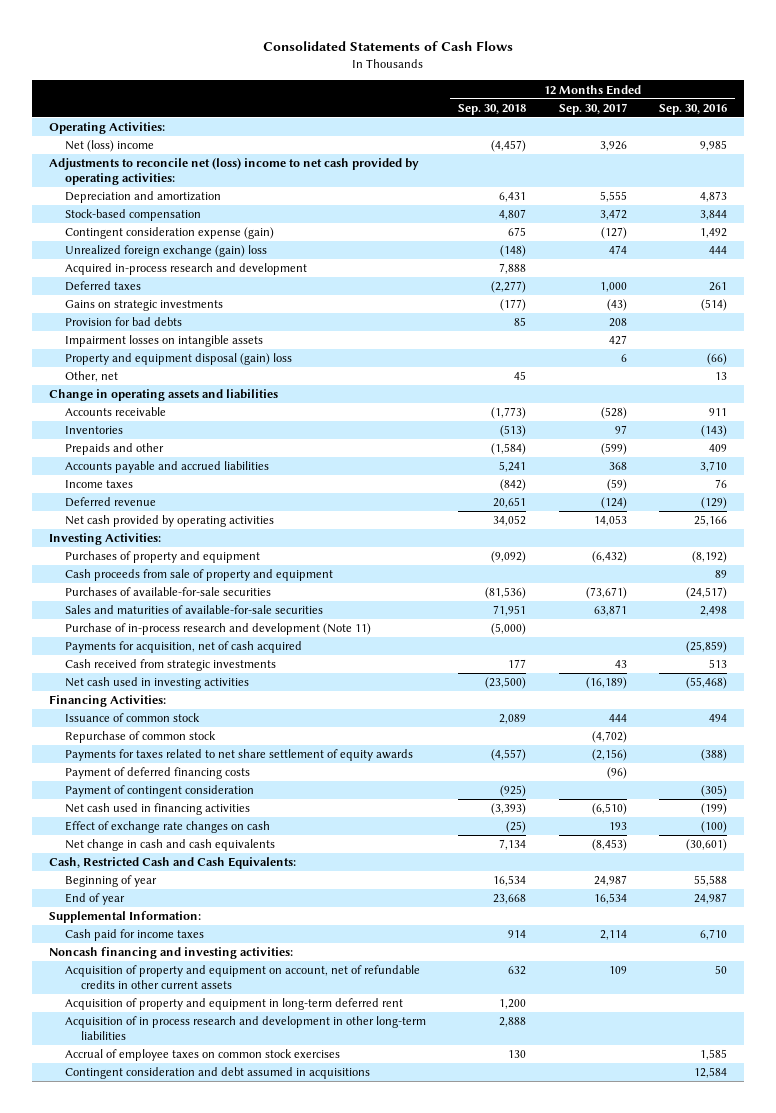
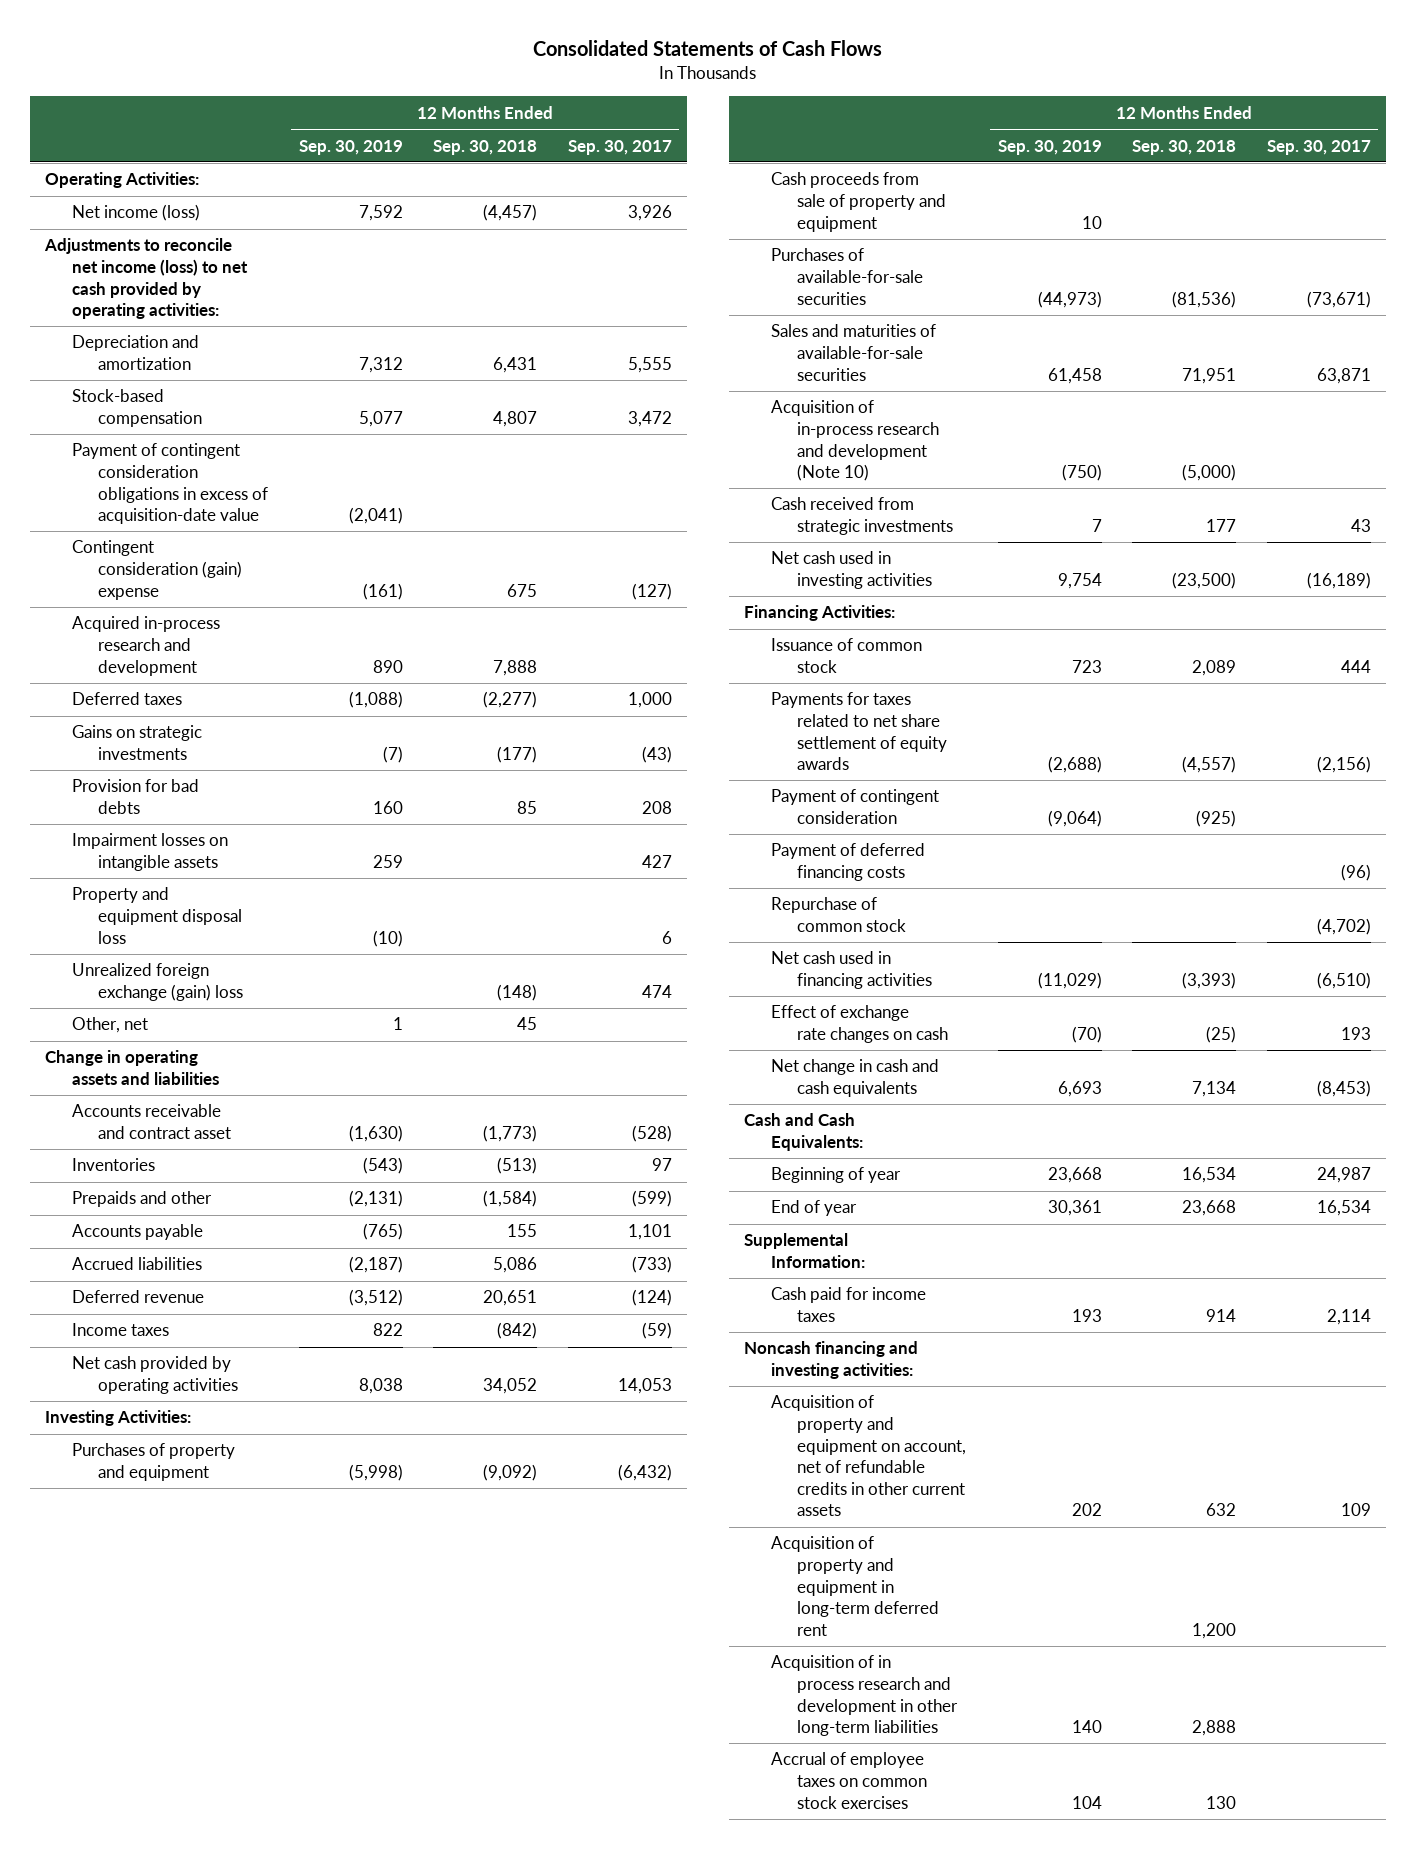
[659,103,728,115] Sep. 30, 2016 -> none
none -> [298,139,403,155] Sep. 30, 2019
[64,140,154,153] Net (loss) income -> [71,204,200,222] Net income (loss)
[48,158,419,186] Adjustments to reconcile net (loss) income to net cash provided by operating activities: -> [44,238,248,320] Adjustments to reconcile net income (loss) to net cash provided by operating activities:
none -> [71,443,269,525] Payment of contingent consideration obligations in excess of acquisition-date value
[64,227,274,240] Contingent consideration expense (gain) -> [71,540,243,600] Contingent consideration (gain) expense
[64,353,292,366] Property and equipment disposal (gain) loss -> [71,887,243,944] Property and equipment disposal loss
[64,245,267,258] Unrealized foreign exchange (gain) loss -> [71,963,244,1002] Unrealized foreign exchange (gain) loss
[64,407,166,417] Accounts receivable -> [71,1104,232,1140] Accounts receivable and contract asset
[64,461,269,474] Accounts payable and accrued liabilities -> none
none -> [71,1224,203,1241] Accounts payable
none -> [71,1257,202,1271] Accrued liabilities
[64,480,133,489] Income taxes -> [71,1323,169,1337] Income taxes
[64,641,302,654] Payments for acquisition, net of cash acquired -> none
[64,623,371,636] Purchase of in-process research and development (Note 11) -> [770,400,940,482] Acquisition of in-process research and development (Note 10)
[64,767,250,780] Payment of deferred financing costs -> [770,843,925,882] Payment of deferred financing costs
[64,731,216,744] Repurchase of common stock -> [770,897,907,933] Repurchase of common stock
[48,857,296,870] Cash, Restricted Cash and Cash Equivalents: -> [744,1113,863,1152] Cash and Cash Equivalents:
[64,1067,370,1080] Contingent consideration and debt assumed in acquisitions -> none

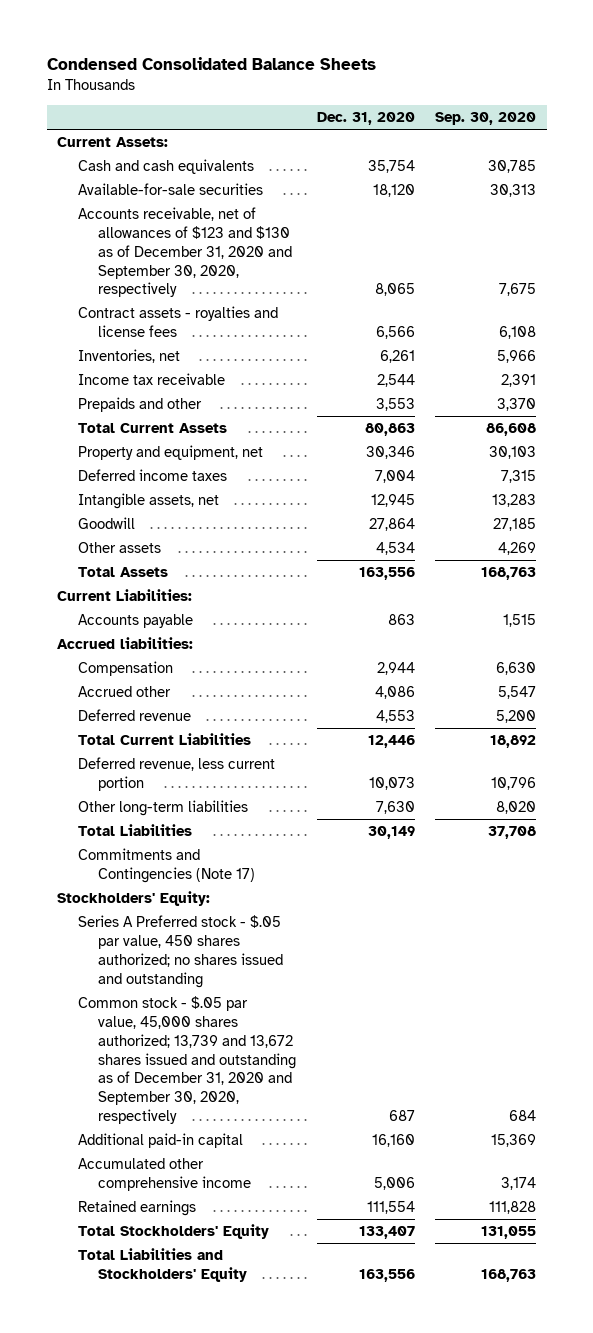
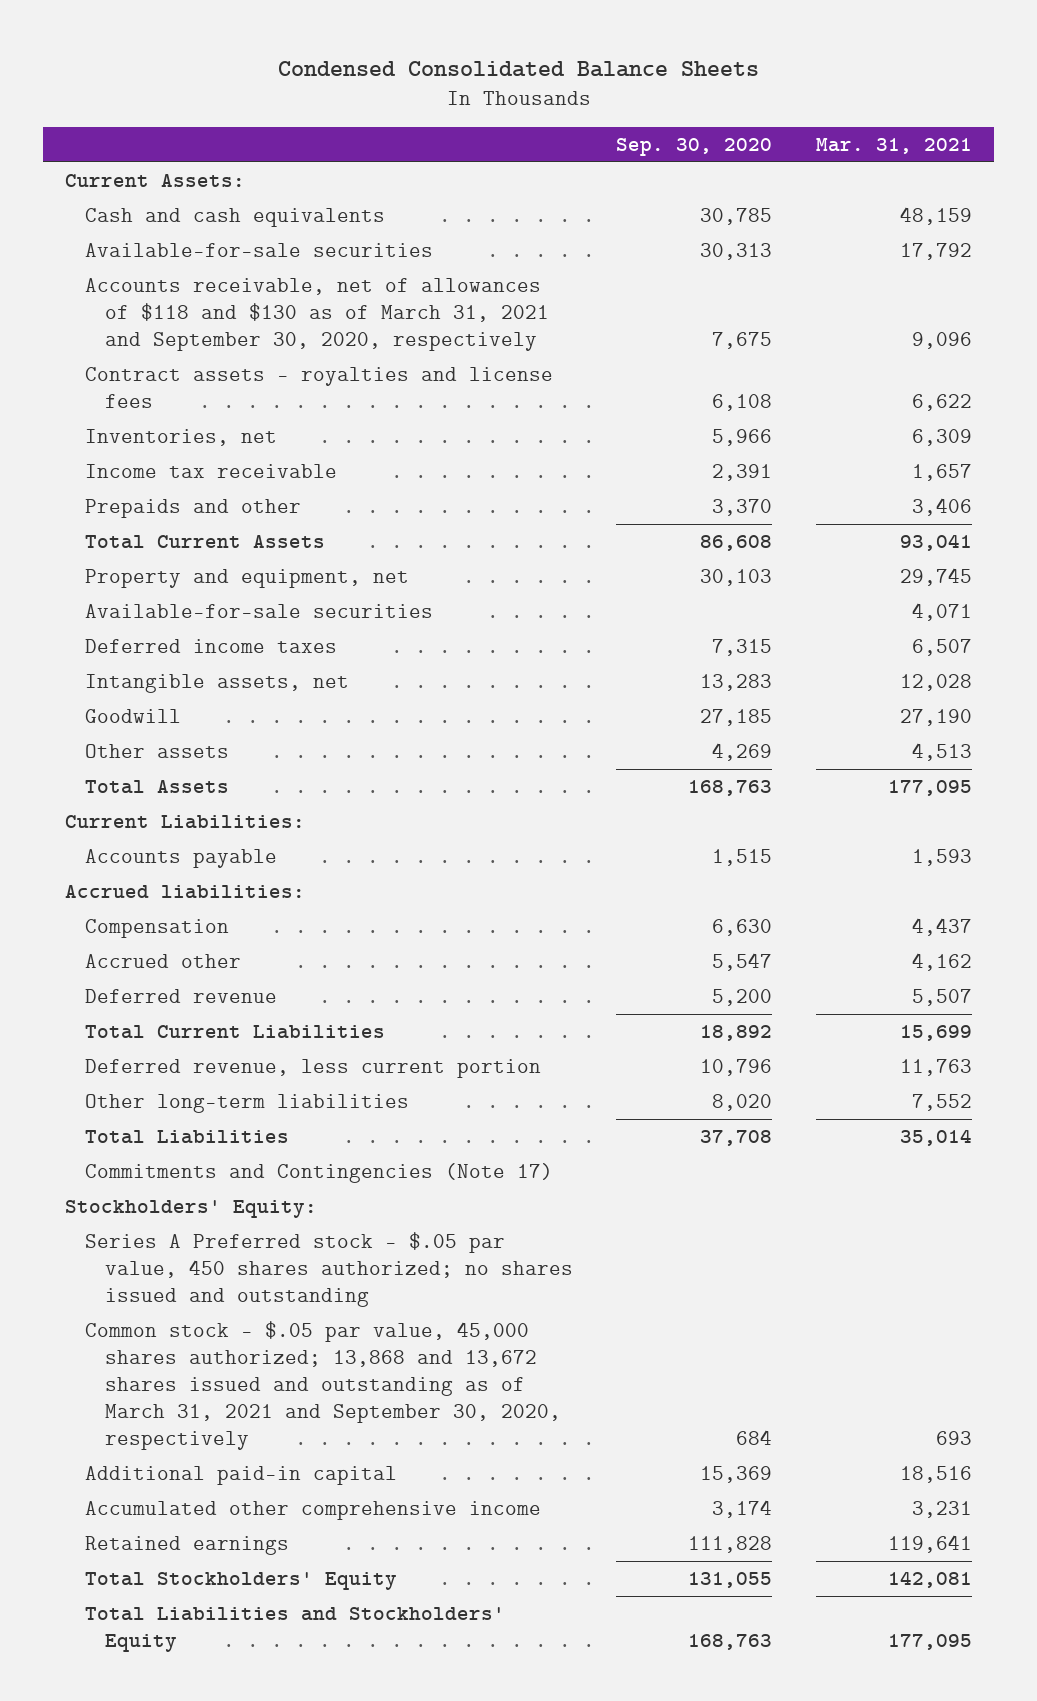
[316,112,415,126] Dec. 31, 2020 -> none
none -> [816,137,973,154] Mar. 31, 2021
[77,207,293,298] Accounts receivable, net of allowances of $123 and $130 as of December 31, 2020 and September 30, 2020, respectively -> [84,278,549,352] Accounts receivable, net of allowances of $118 and $130 as of March 31, 2021 and September 30, 2020, respectively
none -> [84,604,433,619] Available-for-sale securities
[77,996,297,1124] Common stock - $.05 par value, 45,000 shares authorized; 13,739 and 13,672 shares issued and outstanding as of December 31, 2020 and September 30, 2020, respectively -> [84,1321,561,1451] Common stock - $.05 par value, 45,000 shares authorized; 13,868 and 13,672 shares issued and outstanding as of March 31, 2021 and September 30, 2020, respectively

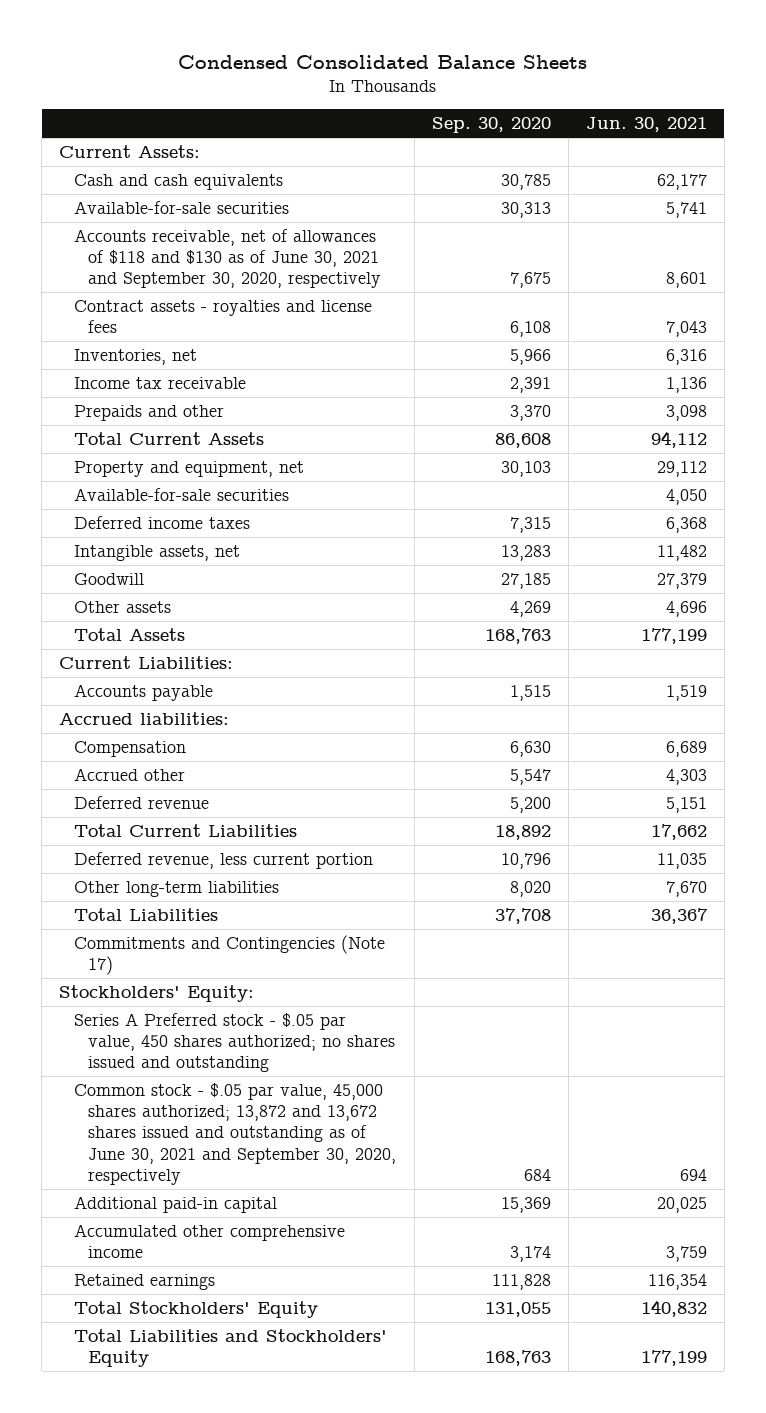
[816,137,973,154] Mar. 31, 2021 -> none
none -> [585,117,707,133] Jun. 30, 2021
[84,278,549,352] Accounts receivable, net of allowances of $118 and $130 as of March 31, 2021 and September 30, 2020, respectively -> [73,228,382,289] Accounts receivable, net of allowances of $118 and $130 as of June 30, 2021 and September 30, 2020, respectively
[84,1321,561,1451] Common stock - $.05 par value, 45,000 shares authorized; 13,868 and 13,672 shares issued and outstanding as of March 31, 2021 and September 30, 2020, respectively -> [73,1082,397,1185] Common stock - $.05 par value, 45,000 shares authorized; 13,872 and 13,672 shares issued and outstanding as of June 30, 2021 and September 30, 2020, respectively

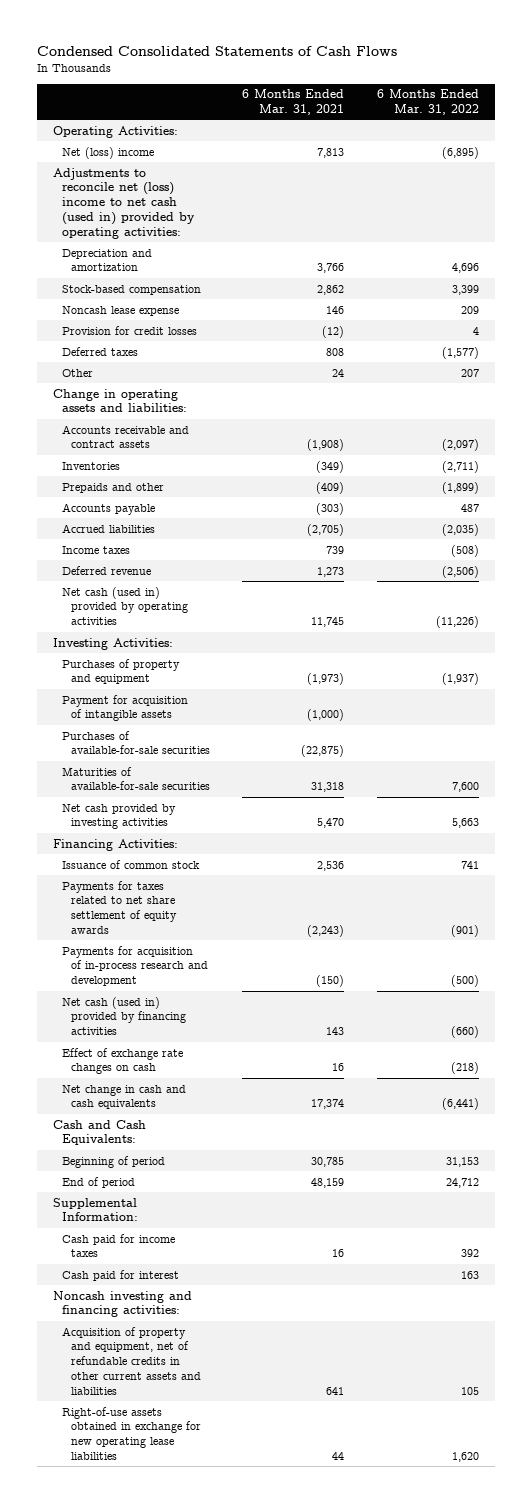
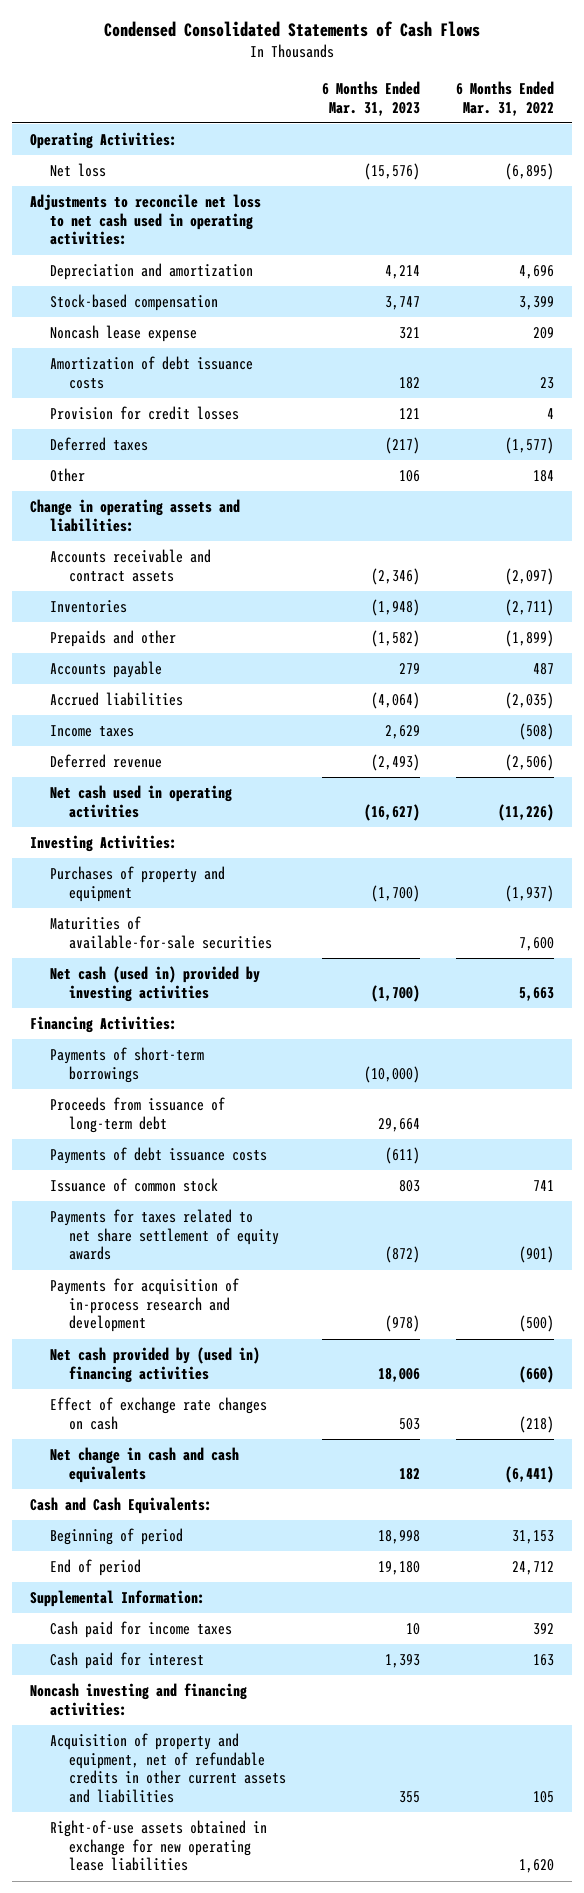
[242,89,345,115] 6 Months Ended Mar. 31, 2021 -> none
none -> [321,80,420,116] 6 Months Ended Mar. 31, 2023
[62,146,155,159] Net (loss) income -> [49,162,106,177] Net loss
[53,167,196,239] Adjustments to reconcile net (loss) income to net cash (used in) provided by operating activities: -> [30,193,262,246] Adjustments to reconcile net loss to net cash used in operating activities:
none -> [49,355,253,389] Amortization of debt issuance costs
[460,368,479,377] 207 -> [532,469,554,482] 184
[62,586,188,626] Net cash (used in) provided by operating activities -> [49,784,232,818] Net cash used in operating activities
[62,694,189,722] Payment for acquisition of intangible assets -> none
[62,730,210,755] Purchases of available-for-sale securities -> none
[62,803,177,830] Net cash provided by investing activities -> [49,965,260,1002] Net cash (used in) provided by investing activities
none -> [49,1046,204,1083] Payments of short-term borrowings
none -> [49,1096,225,1133] Proceeds from issuance of long-term debt
none -> [49,1146,267,1164] Payments of debt issuance costs
[62,996,186,1036] Net cash (used in) provided by financing activities -> [49,1346,260,1383] Net cash provided by (used in) financing activities

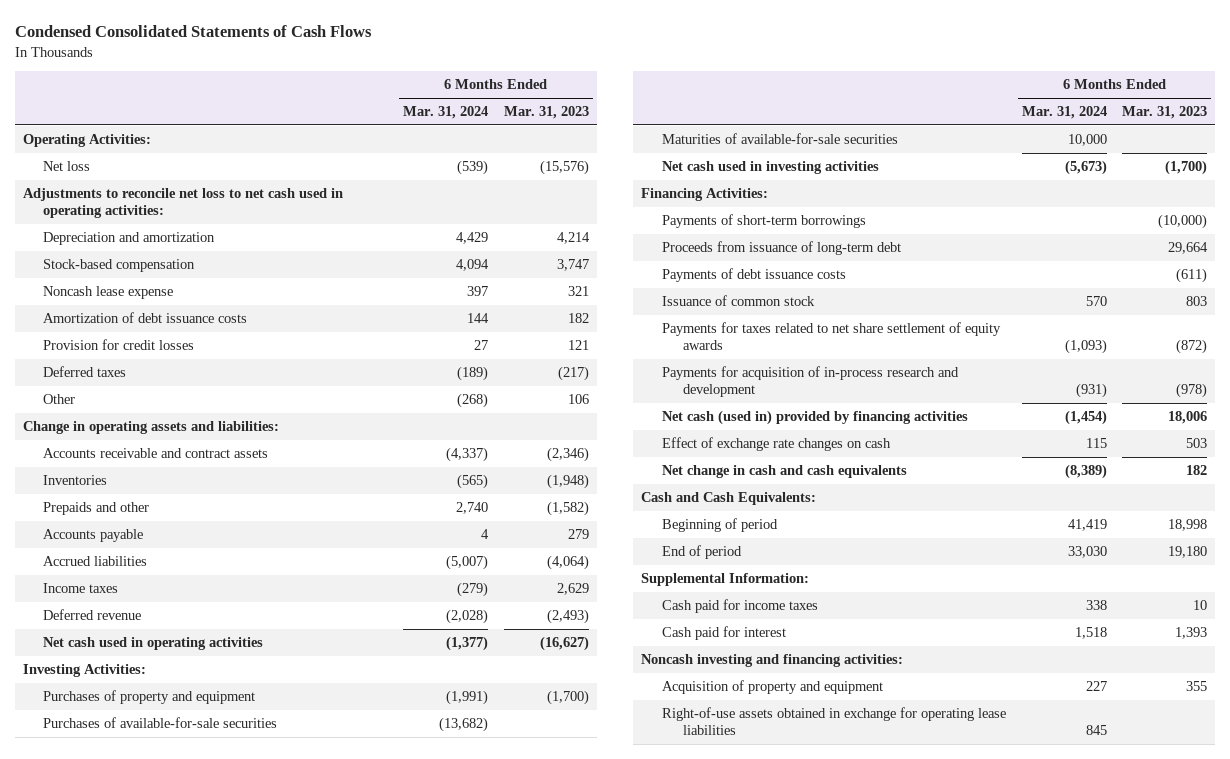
[455,80,554,116] 6 Months Ended Mar. 31, 2022 -> none
none -> [403,106,489,120] Mar. 31, 2024
none -> [43,717,278,729] Purchases of available-for-sale securities
[49,965,260,1002] Net cash (used in) provided by investing activities -> [661,161,879,175] Net cash used in investing activities
[49,1346,260,1383] Net cash provided by (used in) financing activities -> [661,410,968,426] Net cash (used in) provided by financing activities
[49,1732,287,1804] Acquisition of property and equipment, net of refundable credits in other current assets and liabilities -> [661,680,883,695] Acquisition of property and equipment
[49,1819,267,1872] Right-of-use assets obtained in exchange for new operating lease liabilities -> [661,707,1006,736] Right-of-use assets obtained in exchange for operating lease liabilities

